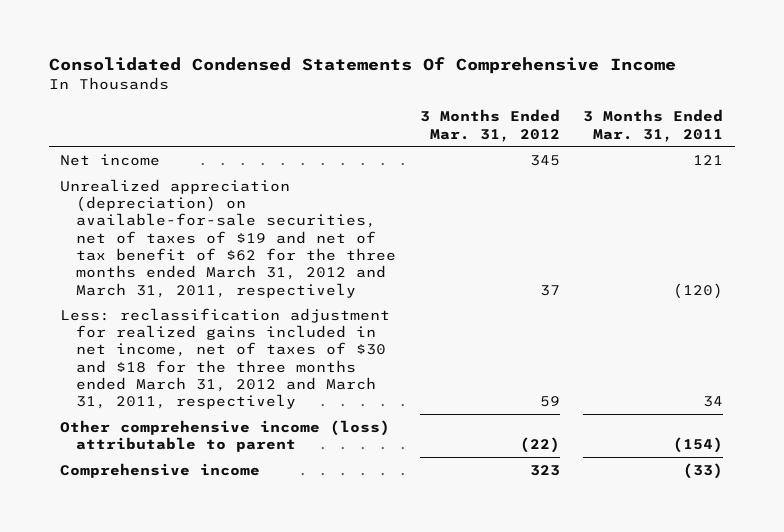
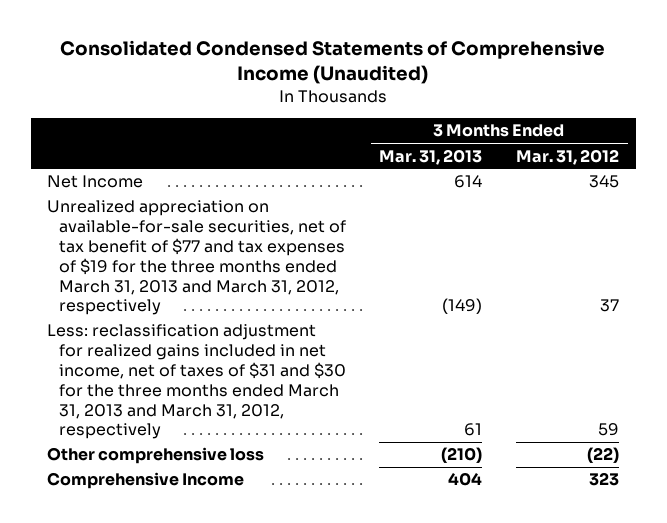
[48,57,676,75] Consolidated Condensed Statements Of Comprehensive Income -> [60,40,606,85] Consolidated Condensed Statements of Comprehensive Income (Unaudited)
[583,109,724,142] 3 Months Ended Mar. 31, 2011 -> none
none -> [379,148,483,165] Mar. 31, 2013
[60,419,391,453] Other comprehensive income (loss) attributable to parent -> none
[60,153,161,166] Net income -> [47,175,144,189] Net Income
[60,178,397,298] Unrealized appreciation (depreciation) on available-for-sale securities, net of taxes of $19 and net of tax benefit of $62 for the three months ended March 31, 2012 and March 31, 2011, respectively -> [47,200,346,316] Unrealized appreciation on available-for-sale securities, net of tax benefit of $77 and tax expenses of $19 for the three months ended March 31, 2013 and March 31, 2012, respectively
[60,307,391,410] Less: reclassification adjustment for realized gains included in net income, net of taxes of $30 and $18 for the three months ended March 31, 2012 and March 31, 2011, respectively -> [47,324,346,440] Less: reclassification adjustment for realized gains included in net income, net of taxes of $31 and $30 for the three months ended March 31, 2013 and March 31, 2012, respectively
none -> [47,447,265,465] Other comprehensive loss
[60,462,261,478] Comprehensive income -> [47,472,245,490] Comprehensive Income

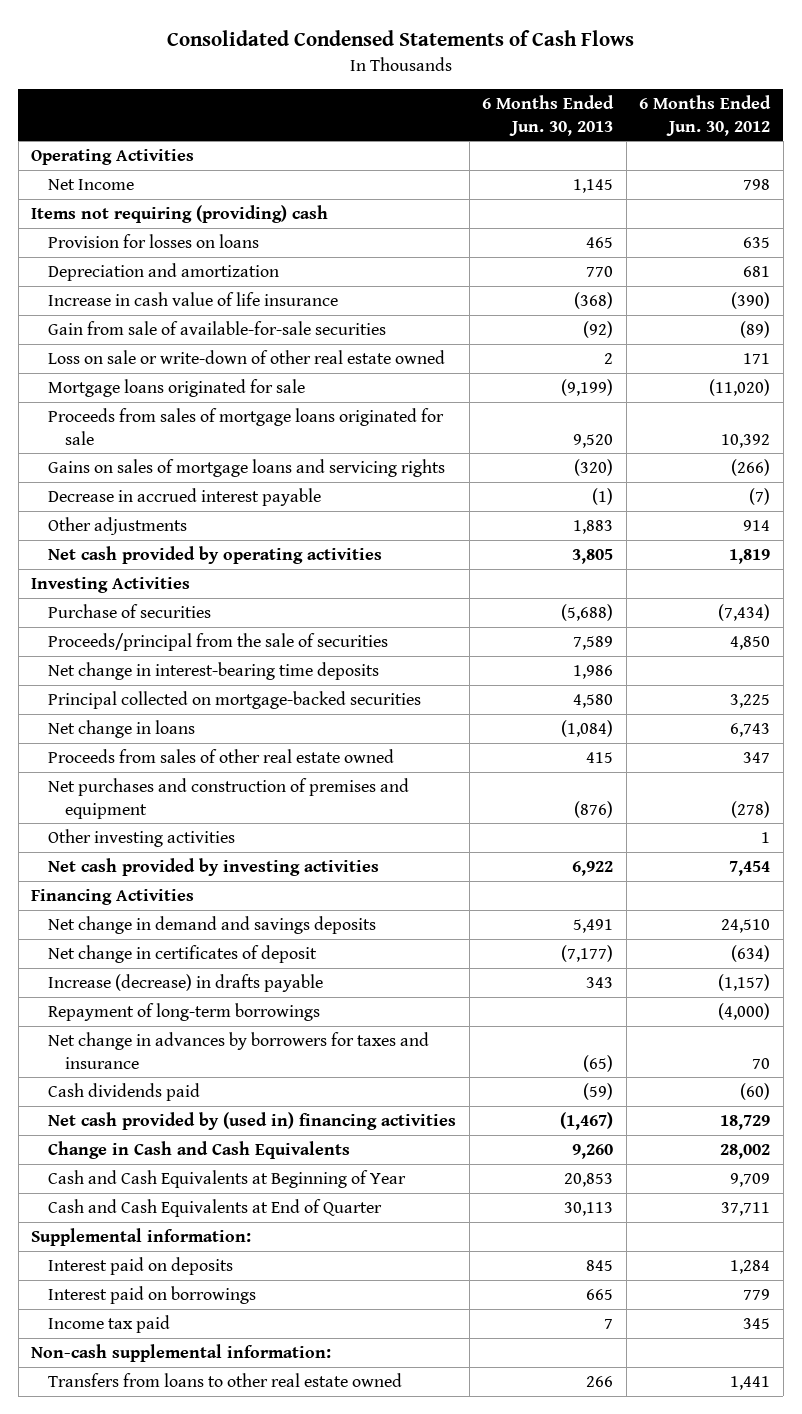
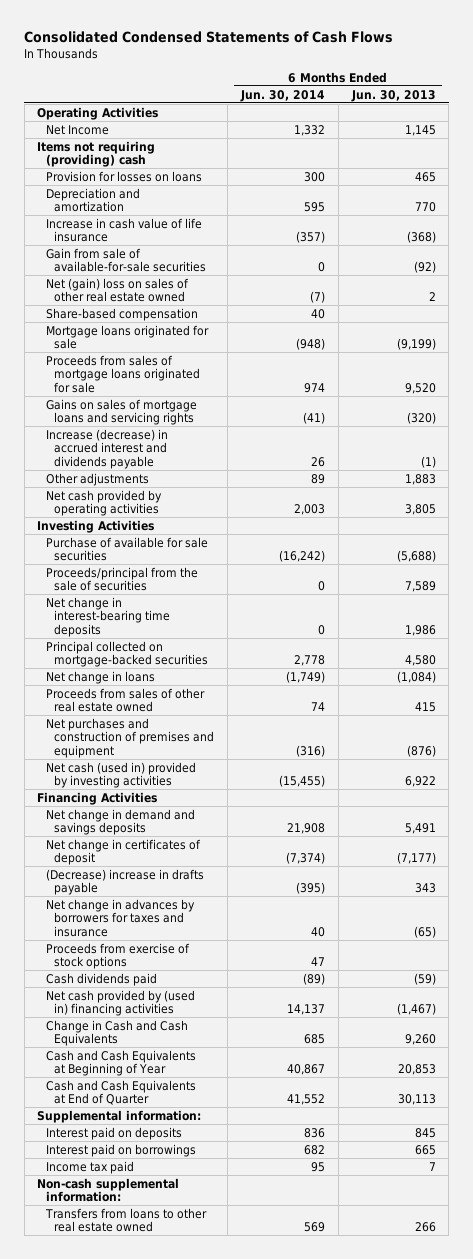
[639,94,772,136] 6 Months Ended Jun. 30, 2012 -> none
none -> [239,89,325,102] Jun. 30, 2014
[48,349,446,364] Loss on sale or write-down of other real estate owned -> [45,277,189,303] Net (gain) loss on sales of other real estate owned
none -> [45,307,198,321] Share-based compensation
[48,487,322,506] Decrease in accrued interest payable -> [45,428,168,470] Increase (decrease) in accrued interest and dividends payable
[48,603,212,618] Purchase of securities -> [45,536,208,562] Purchase of available for sale securities
[48,828,236,847] Other investing activities -> none
[48,857,380,876] Net cash provided by investing activities -> [45,761,196,789] Net cash (used in) provided by investing activities
[48,1002,321,1021] Repayment of long-term borrowings -> none
[48,973,324,992] Increase (decrease) in drafts payable -> [45,868,204,896] (Decrease) increase in drafts payable
none -> [45,942,190,970] Proceeds from exercise of stock options

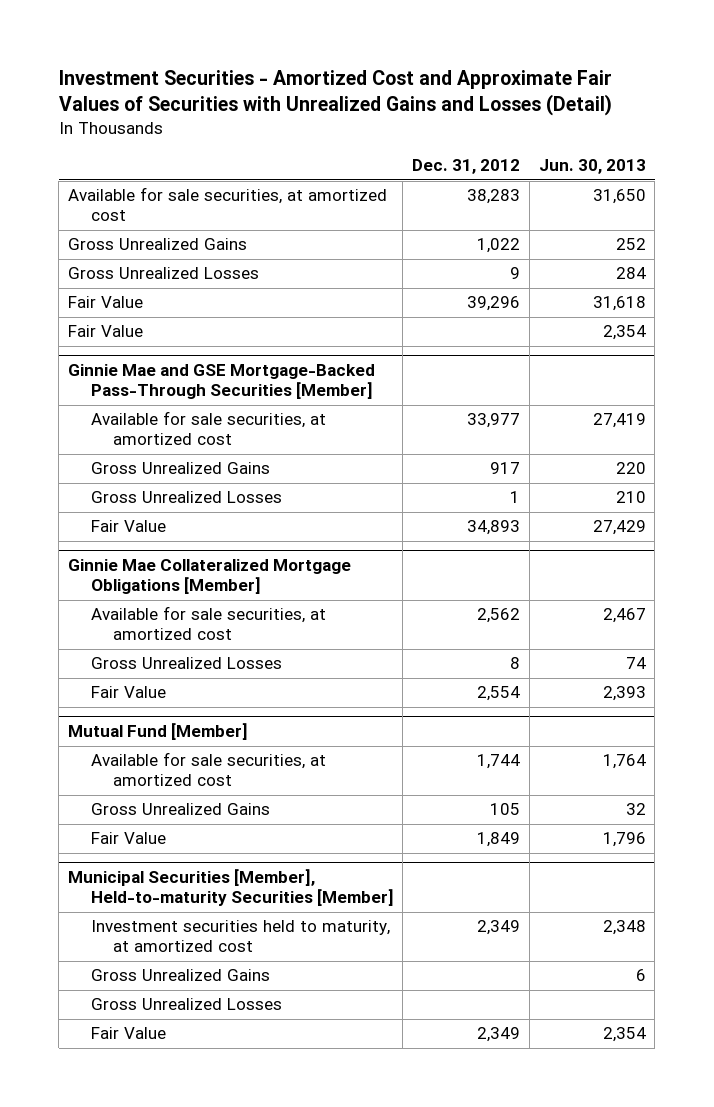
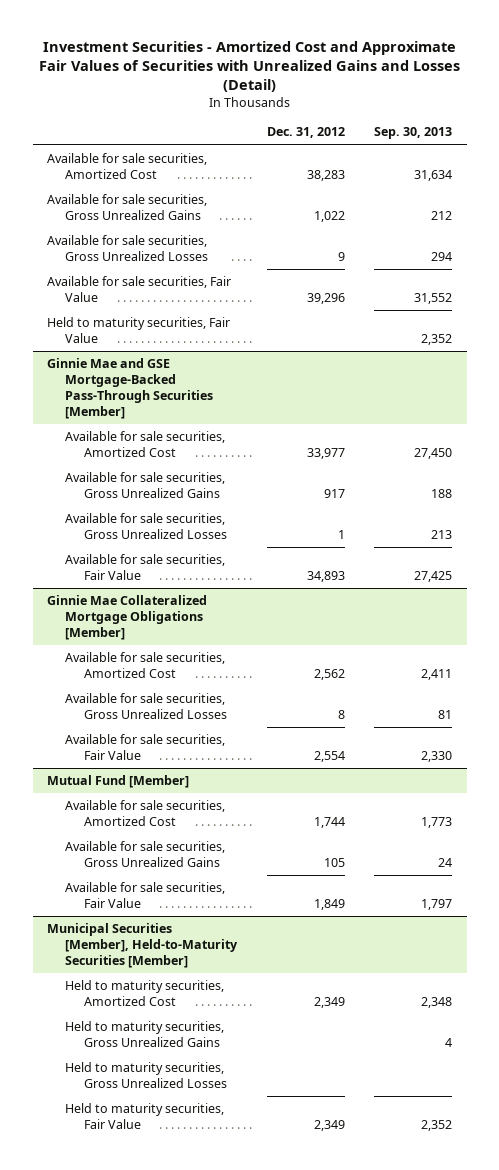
[538,159,646,175] Jun. 30, 2013 -> none
none -> [374,127,453,140] Sep. 30, 2013
[68,187,388,222] Available for sale securities, at amortized cost -> [47,153,208,179] Available for sale securities, Amortized Cost
[68,238,248,251] Gross Unrealized Gains -> [47,194,208,220] Available for sale securities, Gross Unrealized Gains
[68,267,260,280] Gross Unrealized Losses -> [47,235,209,261] Available for sale securities, Gross Unrealized Losses
[68,296,144,309] Fair Value -> [47,276,232,302] Available for sale securities, Fair Value
[68,325,144,338] Fair Value -> [47,317,231,343] Held to maturity securities, Fair Value
[90,411,326,446] Available for sale securities, at amortized cost -> [65,431,226,457] Available for sale securities, Amortized Cost
[90,462,270,475] Gross Unrealized Gains -> [65,472,226,498] Available for sale securities, Gross Unrealized Gains
[90,491,282,504] Gross Unrealized Losses -> [65,513,227,539] Available for sale securities, Gross Unrealized Losses
[90,520,166,533] Fair Value -> [65,554,226,580] Available for sale securities, Fair Value
[90,606,326,641] Available for sale securities, at amortized cost -> [65,652,226,678] Available for sale securities, Amortized Cost
[90,657,282,670] Gross Unrealized Losses -> [65,693,227,719] Available for sale securities, Gross Unrealized Losses
[90,686,166,699] Fair Value -> [65,734,226,760] Available for sale securities, Fair Value
[90,752,326,787] Available for sale securities, at amortized cost -> [65,800,226,826] Available for sale securities, Amortized Cost
[90,803,270,816] Gross Unrealized Gains -> [65,841,226,867] Available for sale securities, Gross Unrealized Gains
[90,832,166,845] Fair Value -> [65,882,226,908] Available for sale securities, Fair Value
[68,869,394,907] Municipal Securities [Member], Held-to-maturity Securities [Member] -> [47,923,239,968] Municipal Securities [Member], Held-to-Maturity Securities [Member]
[90,920,390,953] Investment securities held to maturity, at amortized cost -> [65,980,225,1006] Held to maturity securities, Amortized Cost
[90,969,270,982] Gross Unrealized Gains -> [65,1021,225,1047] Held to maturity securities, Gross Unrealized Gains
[90,998,282,1011] Gross Unrealized Losses -> [65,1062,227,1088] Held to maturity securities, Gross Unrealized Losses
[90,1027,166,1040] Fair Value -> [65,1103,225,1129] Held to maturity securities, Fair Value

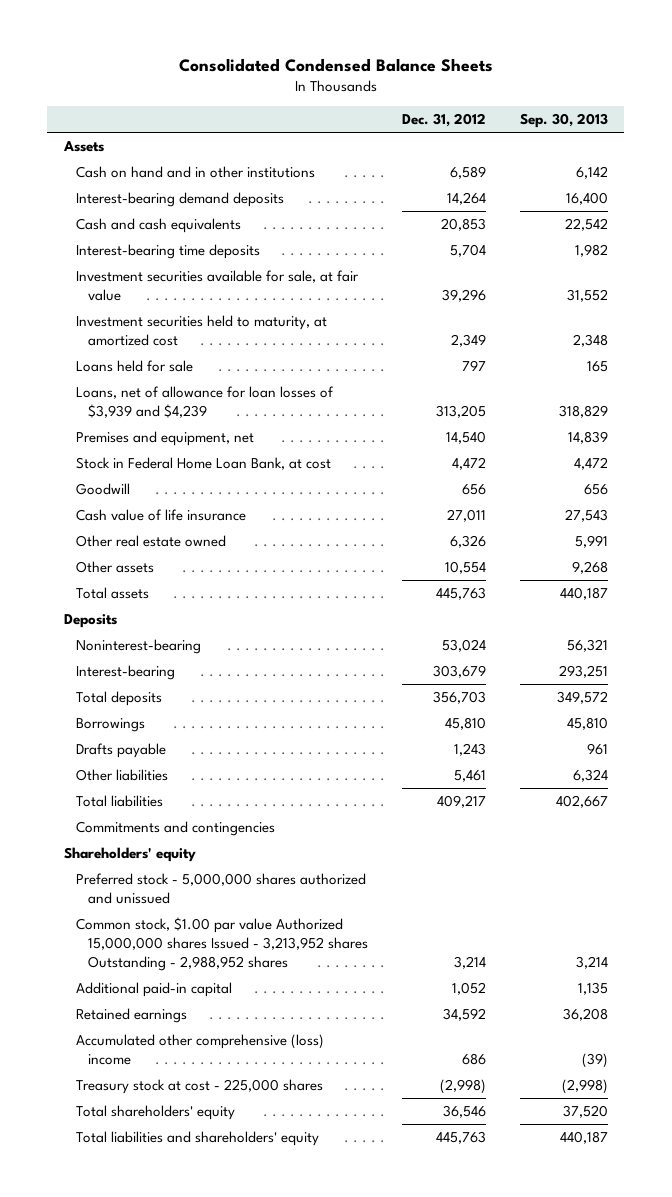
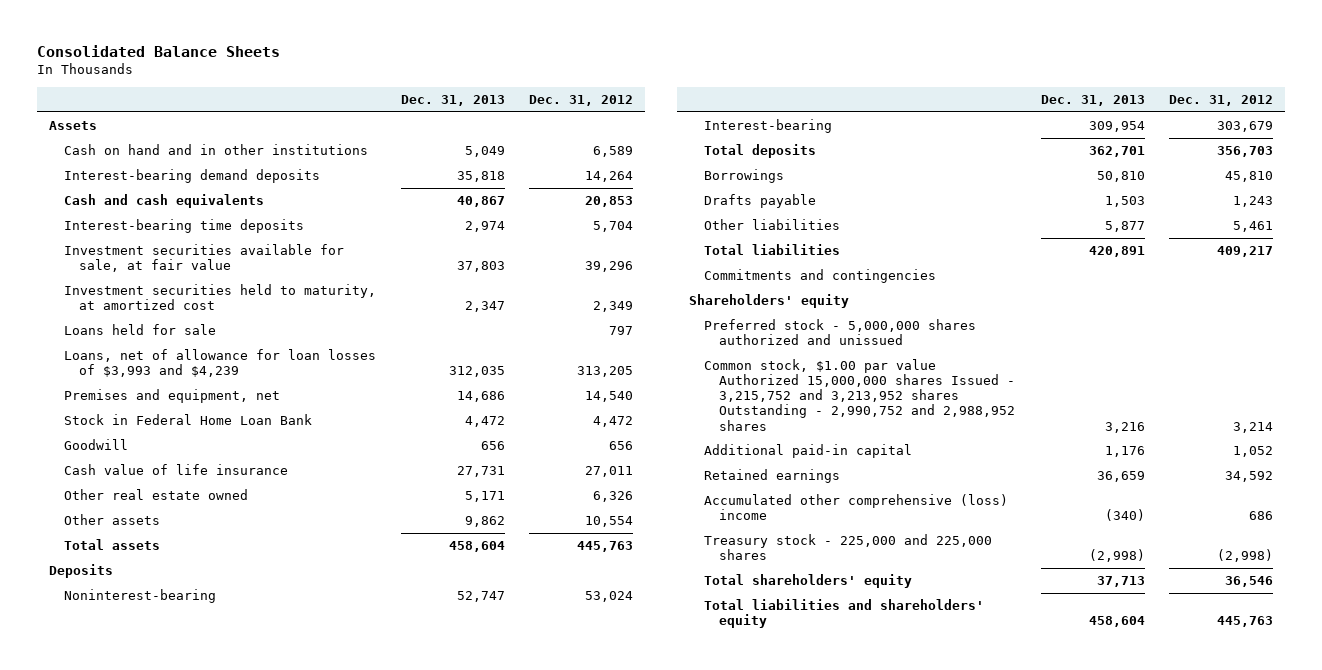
[178,57,493,72] Consolidated Condensed Balance Sheets -> [37,44,281,57] Consolidated Balance Sheets
[519,113,608,129] Sep. 30, 2013 -> none
none -> [400,94,505,106] Dec. 31, 2013
[76,385,335,418] Loans, net of allowance for loan losses of $3,939 and $4,239 -> [64,349,377,378] Loans, net of allowance for loan losses of $3,993 and $4,239
[76,456,332,470] Stock in Federal Home Loan Bank, at cost -> [64,414,313,426] Stock in Federal Home Loan Bank
[76,916,369,971] Common stock, $1.00 par value Authorized 15,000,000 shares Issued - 3,213,952 shares Outstanding - 2,988,952 shares -> [704,359,1016,431] Common stock, $1.00 par value Authorized 15,000,000 shares Issued - 3,215,752 and 3,213,952 shares Outstanding - 2,990,752 and 2,988,952 shares
[76,1078,324,1094] Treasury stock at cost - 225,000 shares -> [704,534,993,561] Treasury stock - 225,000 and 225,000 shares

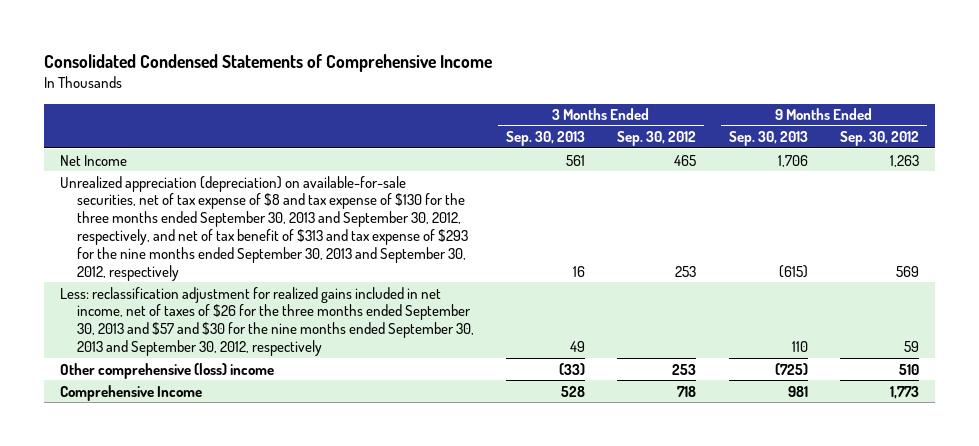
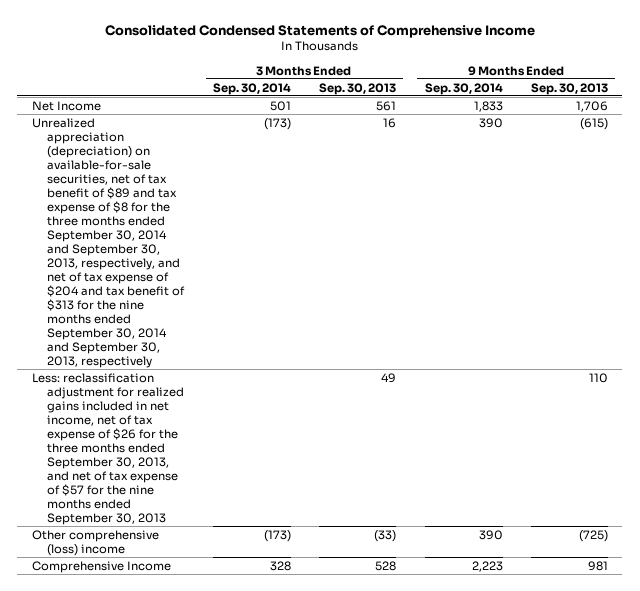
[617,131,697,147] Sep. 30, 2012 -> none
[839,131,919,147] Sep. 30, 2012 -> none
none -> [212,82,291,95] Sep. 30, 2014
none -> [424,82,503,95] Sep. 30, 2014
[60,175,468,281] Unrealized appreciation (depreciation) on available-for-sale securities, net of tax expense of $8 and tax expense of $130 for the three months ended September 30, 2013 and September 30, 2012, respectively, and net of tax benefit of $313 and tax expense of $293 for the nine months ended September 30, 2013 and September 30, 2012, respectively -> [31,117,186,368] Unrealized appreciation (depreciation) on available-for-sale securities, net of tax benefit of $89 and tax expense of $8 for the three months ended September 30, 2014 and September 30, 2013, respectively, and net of tax expense of $204 and tax benefit of $313 for the nine months ended September 30, 2014 and September 30, 2013, respectively
[60,286,474,357] Less: reclassification adjustment for realized gains included in net income, net of taxes of $26 for the three months ended September 30, 2013 and $57 and $30 for the nine months ended September 30, 2013 and September 30, 2012, respectively -> [31,372,185,525] Less: reclassification adjustment for realized gains included in net income, net of tax expense of $26 for the three months ended September 30, 2013, and net of tax expense of $57 for the nine months ended September 30, 2013

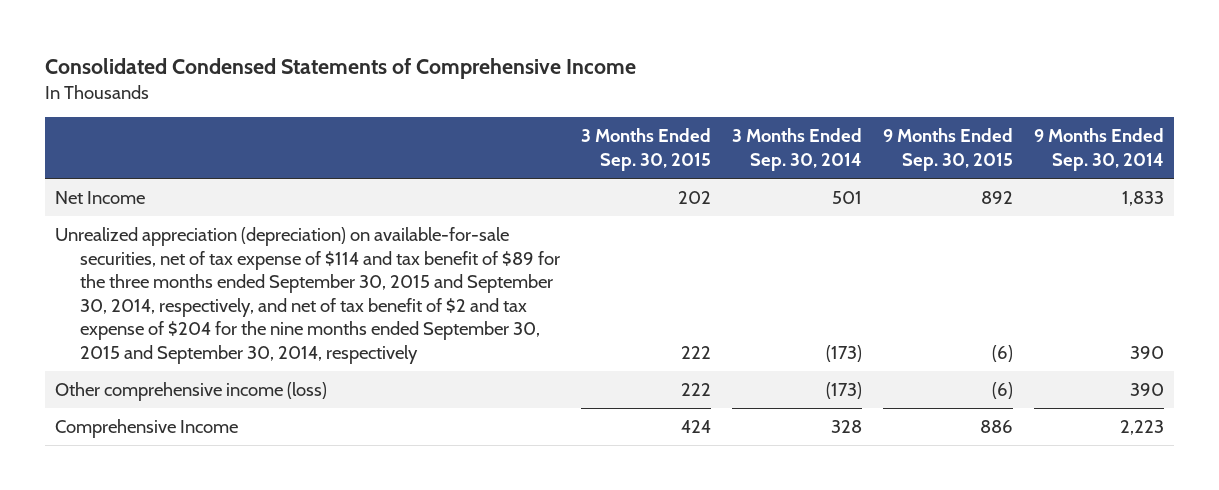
[319,82,397,95] Sep. 30, 2013 -> none
[530,82,608,95] Sep. 30, 2013 -> none
none -> [580,128,711,172] 3 Months Ended Sep. 30, 2015
none -> [882,128,1013,172] 9 Months Ended Sep. 30, 2015
[31,372,185,525] Less: reclassification adjustment for realized gains included in net income, net of tax expense of $26 for the three months ended September 30, 2013, and net of tax expense of $57 for the nine months ended September 30, 2013 -> none
[31,117,186,368] Unrealized appreciation (depreciation) on available-for-sale securities, net of tax benefit of $89 and tax expense of $8 for the three months ended September 30, 2014 and September 30, 2013, respectively, and net of tax expense of $204 and tax benefit of $313 for the nine months ended September 30, 2014 and September 30, 2013, respectively -> [55,227,561,364] Unrealized appreciation (depreciation) on available-for-sale securities, net of tax expense of $114 and tax benefit of $89 for the three months ended September 30, 2015 and September 30, 2014, respectively, and net of tax benefit of $2 and tax expense of $204 for the nine months ended September 30, 2015 and September 30, 2014, respectively
[31,529,159,556] Other comprehensive (loss) income -> [55,382,328,402] Other comprehensive income (loss)

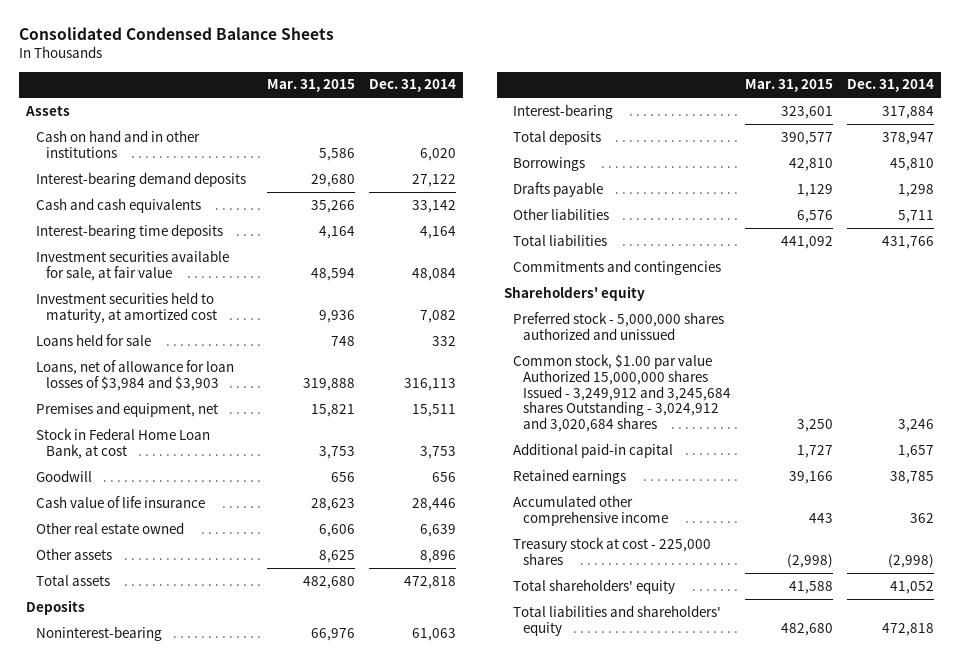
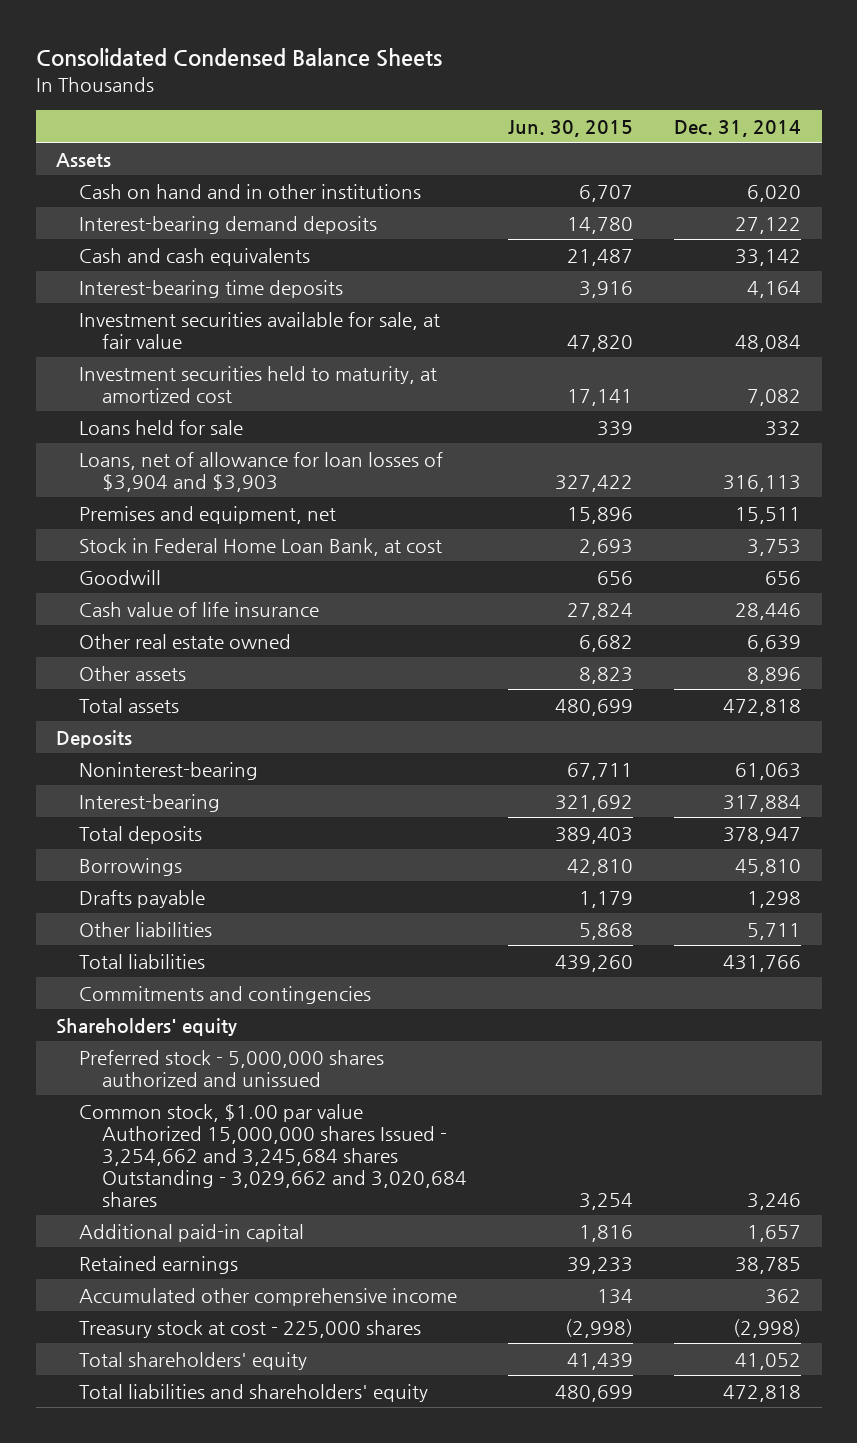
[267,79,356,93] Mar. 31, 2015 -> none
none -> [508,120,634,138] Jun. 30, 2015
[35,359,234,391] Loans, net of allowance for loan losses of $3,984 and $3,903 -> [79,451,444,492] Loans, net of allowance for loan losses of $3,904 and $3,903
[513,353,731,433] Common stock, $1.00 par value Authorized 15,000,000 shares Issued - 3,249,912 and 3,245,684 shares Outstanding - 3,024,912 and 3,020,684 shares -> [79,1103,468,1207] Common stock, $1.00 par value Authorized 15,000,000 shares Issued - 3,254,662 and 3,245,684 shares Outstanding - 3,029,662 and 3,020,684 shares

